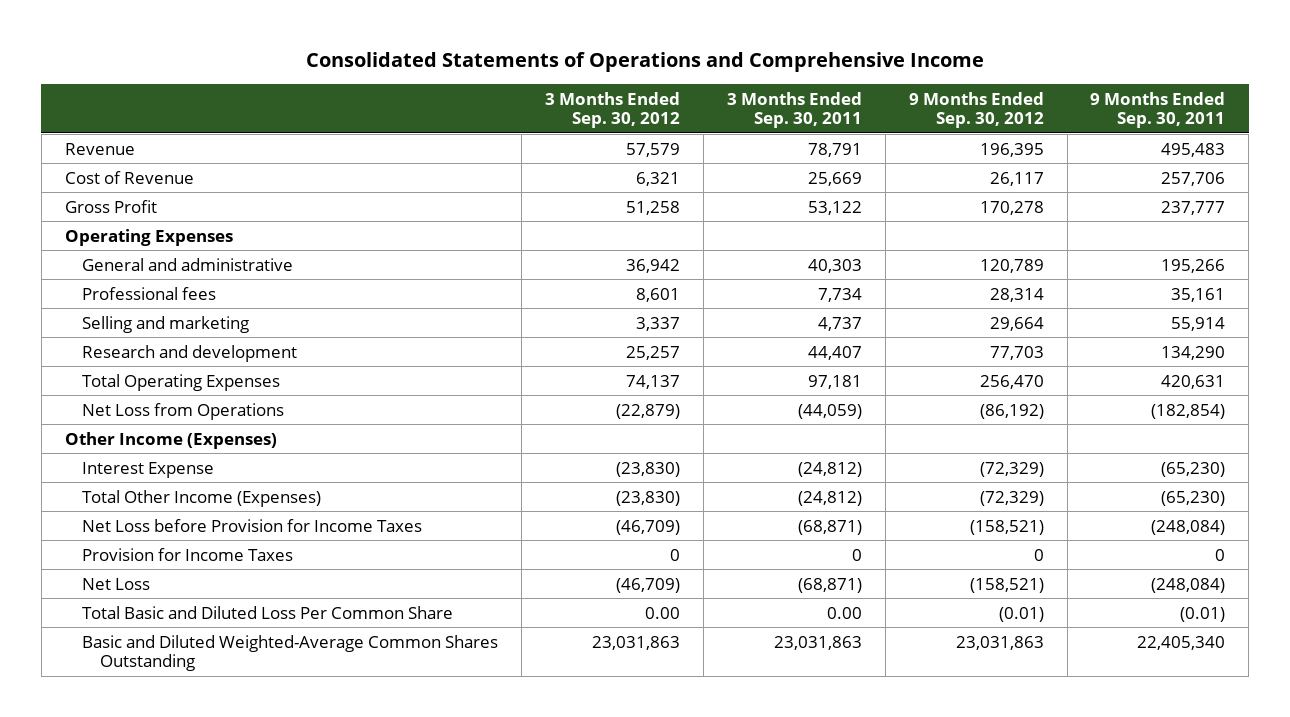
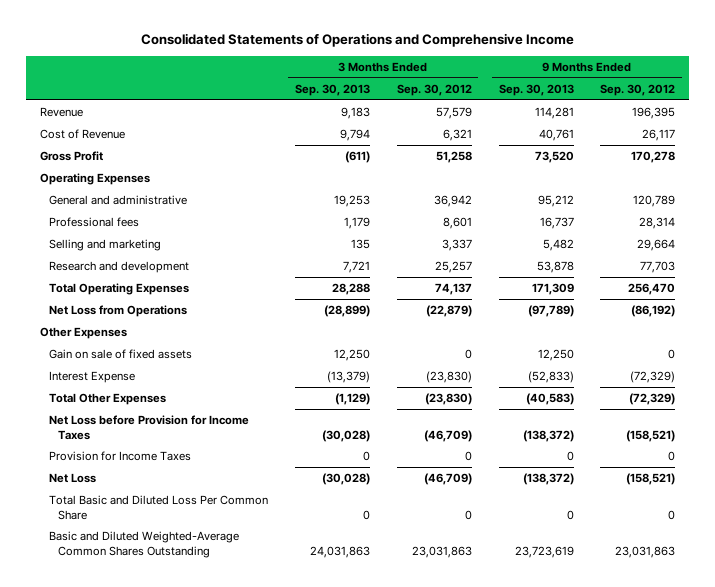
[726,91,862,128] 3 Months Ended Sep. 30, 2011 -> none
[1090,91,1226,128] 9 Months Ended Sep. 30, 2011 -> none
none -> [294,83,370,96] Sep. 30, 2013
none -> [498,83,574,96] Sep. 30, 2013
[64,431,277,449] Other Income (Expenses) -> [39,326,127,339] Other Expenses
none -> [48,348,192,359] Gain on sale of fixed assets
[82,489,322,507] Total Other Income (Expenses) -> [48,392,166,405] Total Other Expenses
[644,606,680,619] 0.00 -> [464,509,472,520] 0
[998,606,1044,622] (0.01) -> [668,509,676,520] 0

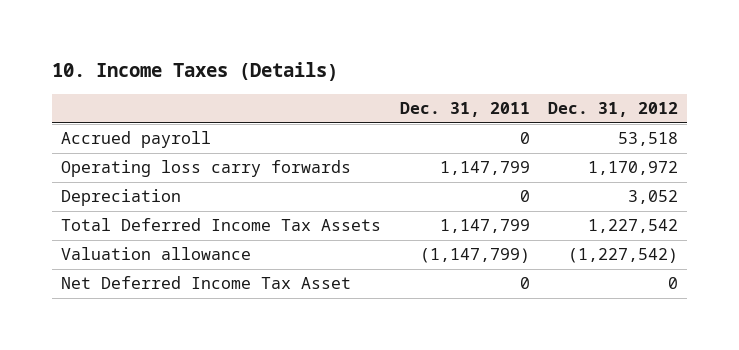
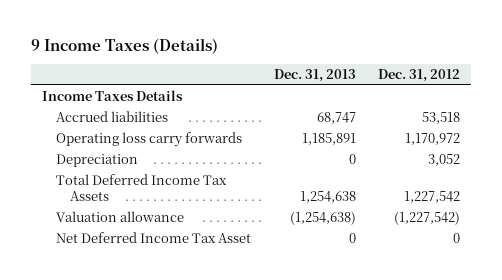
[52,62,339,82] 10. Income Taxes (Details) -> [30,38,218,55] 9 Income Taxes (Details)
[399,102,530,118] Dec. 31, 2011 -> none
none -> [273,69,356,83] Dec. 31, 2013
none -> [41,90,183,102] Income Taxes Details
[61,131,212,149] Accrued payroll -> [56,111,169,123] Accrued liabilities

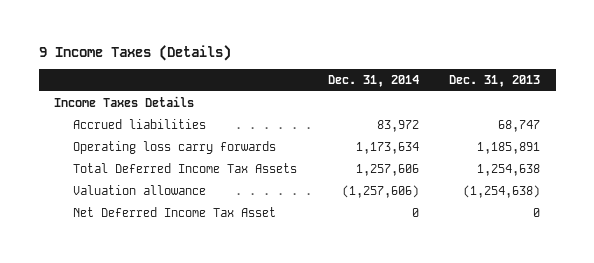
[378,69,461,83] Dec. 31, 2012 -> none
none -> [327,75,419,88] Dec. 31, 2014
[56,154,139,168] Depreciation -> none

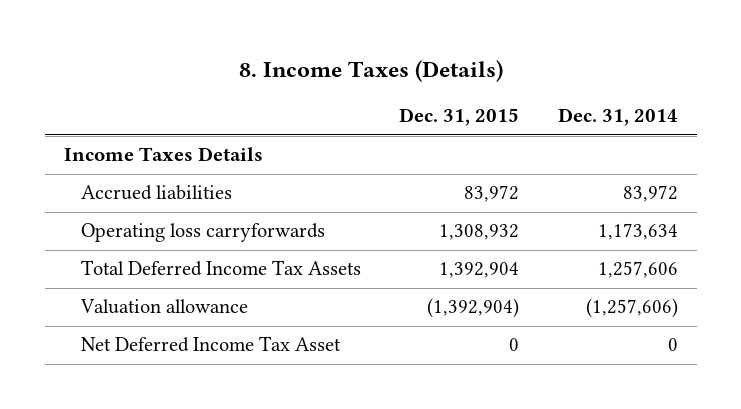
[38,45,231,62] 9 Income Taxes (Details) -> [238,59,503,82] 8. Income Taxes (Details)
[449,75,541,88] Dec. 31, 2013 -> none
none -> [399,108,520,127] Dec. 31, 2015
[72,141,276,155] Operating loss carry forwards -> [81,223,326,243] Operating loss carryforwards

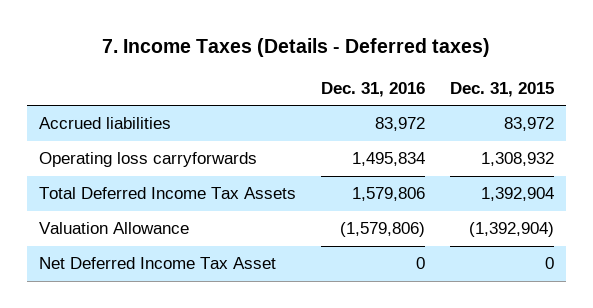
[238,59,503,82] 8. Income Taxes (Details) -> [102,38,491,58] 7. Income Taxes (Details - Deferred taxes)
[557,108,678,127] Dec. 31, 2014 -> none
none -> [320,81,425,97] Dec. 31, 2016
[63,147,263,162] Income Taxes Details -> none
[80,299,249,315] Valuation allowance -> [39,222,190,235] Valuation Allowance

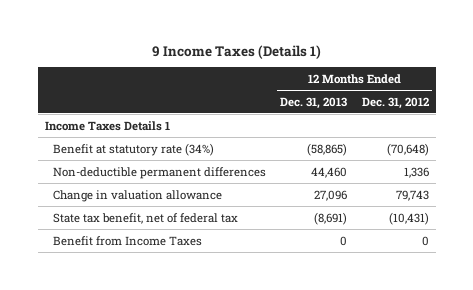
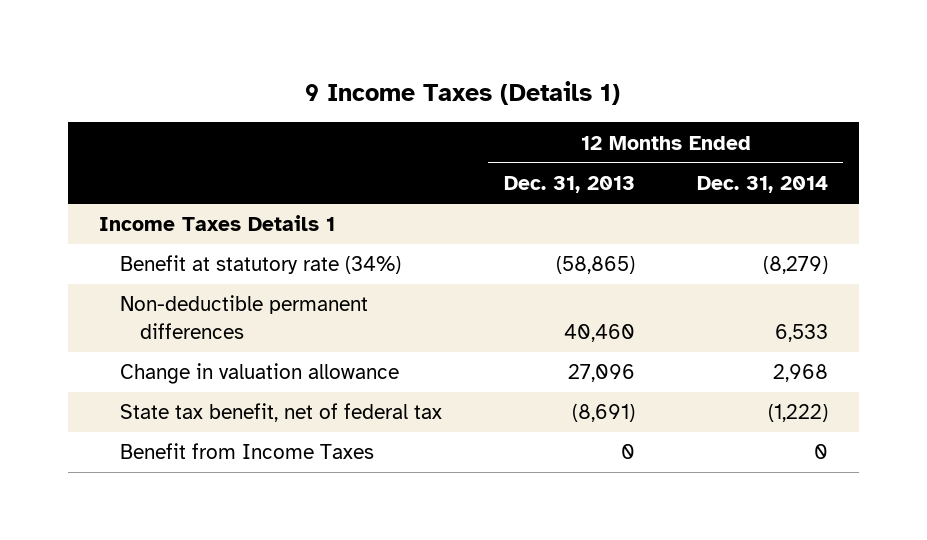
[361,96,429,109] Dec. 31, 2012 -> none
none -> [696,176,828,194] Dec. 31, 2014
[311,166,348,178] 44,460 -> [563,323,635,342] 40,460

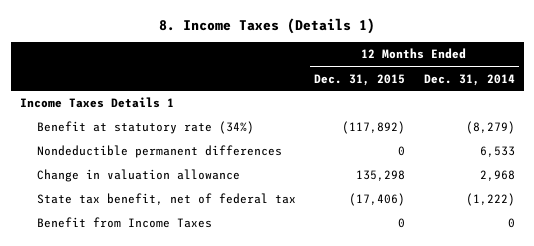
[305,80,621,105] 9 Income Taxes (Details 1) -> [159,17,376,34] 8. Income Taxes (Details 1)
[503,176,635,194] Dec. 31, 2013 -> none
none -> [314,73,406,86] Dec. 31, 2015
[119,295,368,339] Non-deductible permanent differences -> [36,145,282,159] Nondeductible permanent differences

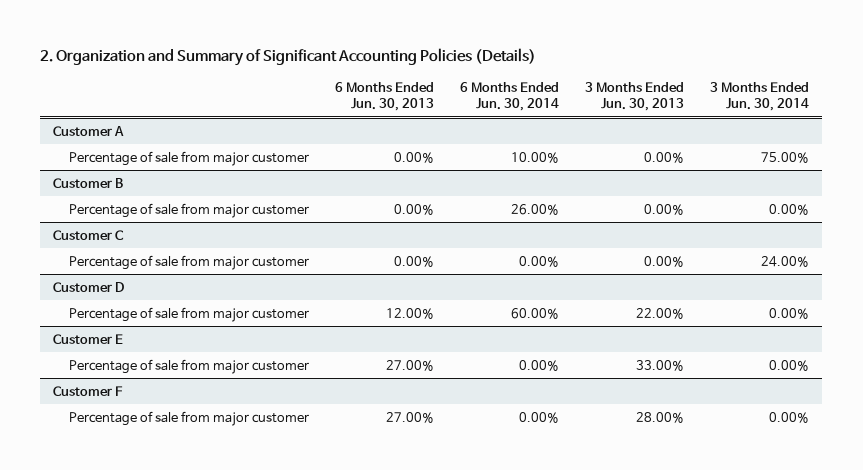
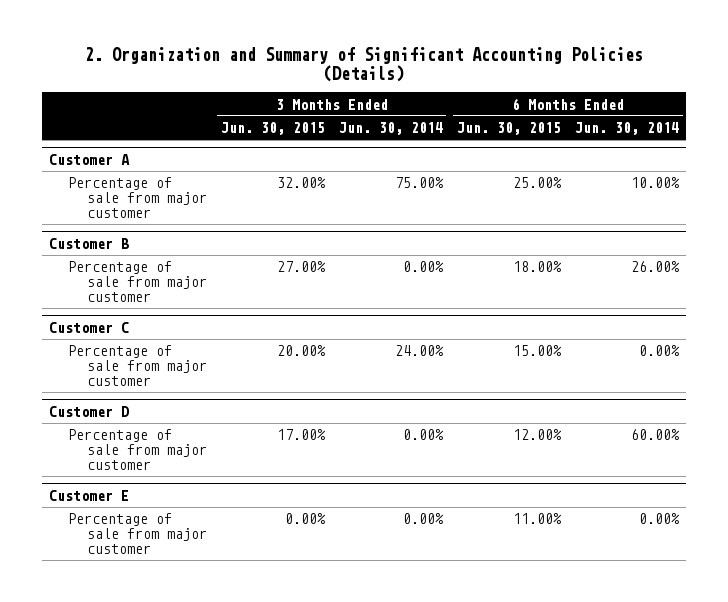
[335,81,435,112] 6 Months Ended Jun. 30, 2013 -> none
[585,81,685,112] 3 Months Ended Jun. 30, 2013 -> none
none -> [220,122,325,136] Jun. 30, 2015
none -> [456,122,561,136] Jun. 30, 2015
[53,385,124,396] Customer F -> none
[69,410,310,426] Percentage of sale from major customer -> none

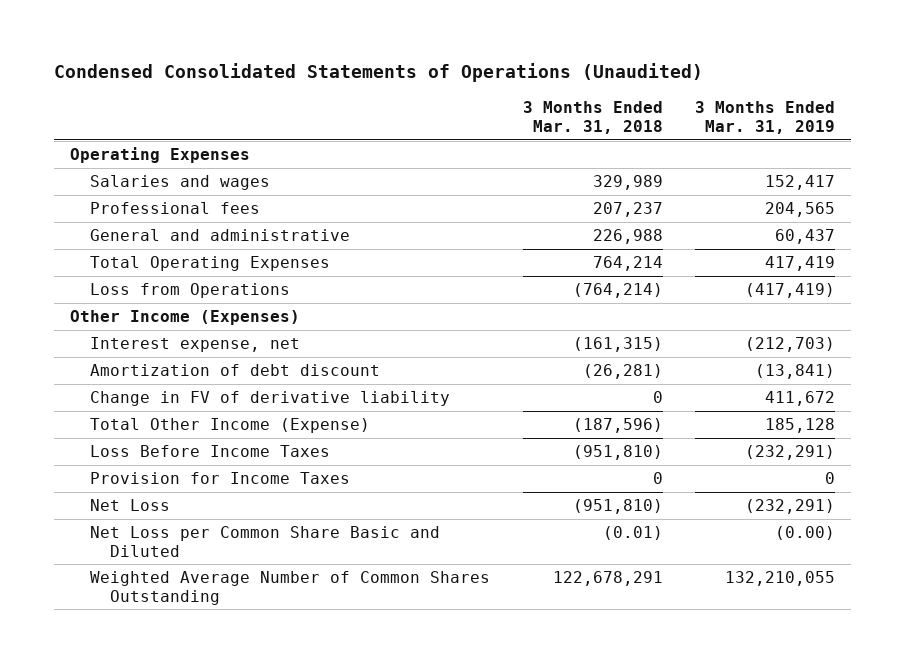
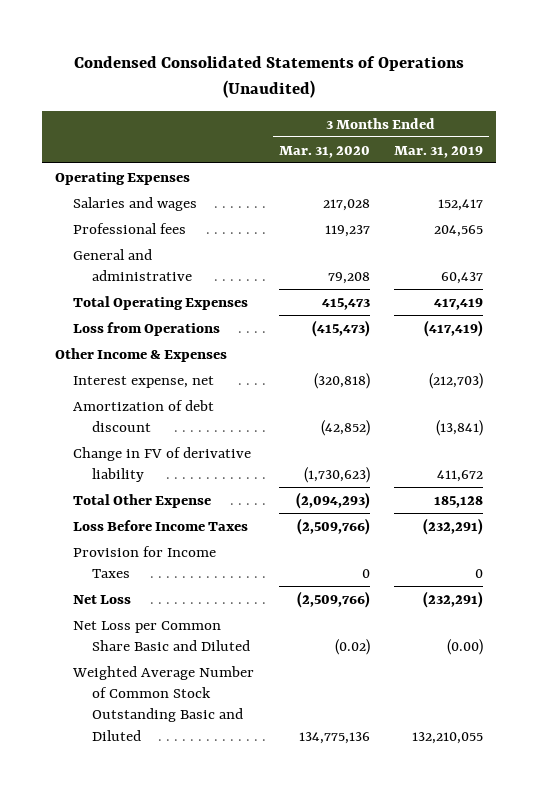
[522,101,663,135] 3 Months Ended Mar. 31, 2018 -> none
none -> [278,145,370,158] Mar. 31, 2020
[70,310,301,326] Other Income (Expenses) -> [54,347,227,362] Other Income & Expenses
[89,418,370,434] Total Other Income (Expense) -> [73,493,212,508] Total Other Expense
[89,571,490,605] Weighted Average Number of Common Shares Outstanding -> [72,665,255,741] Weighted Average Number of Common Stock Outstanding Basic and Diluted

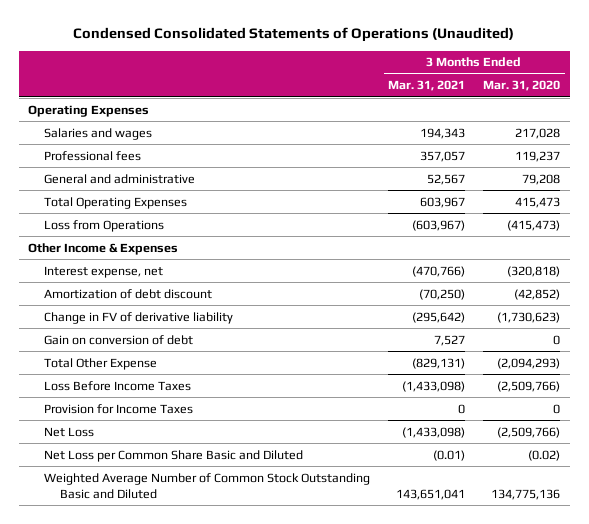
[394,145,484,158] Mar. 31, 2019 -> none
none -> [388,80,466,92] Mar. 31, 2021
none -> [44,334,194,345] Gain on conversion of debt

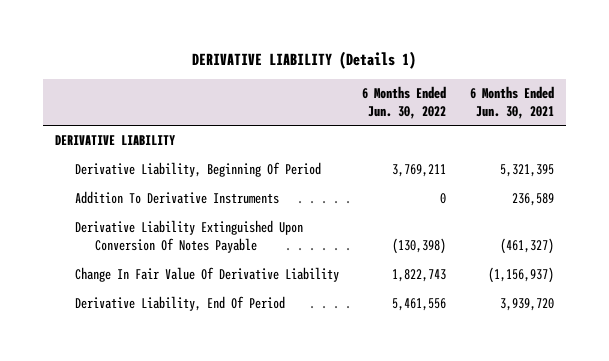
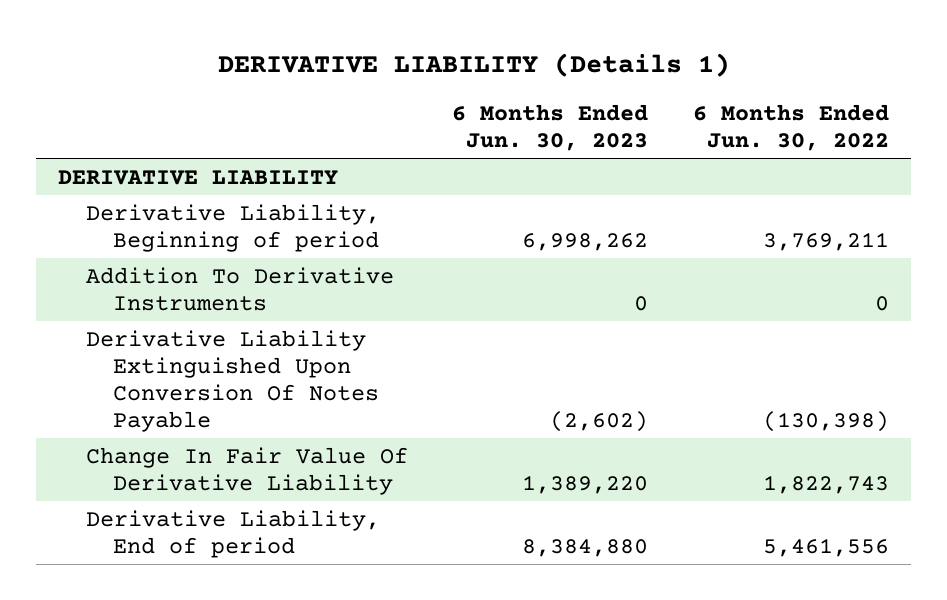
[469,85,554,119] 6 Months Ended Jun. 30, 2021 -> none
none -> [452,103,649,151] 6 Months Ended Jun. 30, 2023
[74,162,321,178] Derivative Liability, Beginning Of Period -> [85,203,380,252] Derivative Liability, Beginning of period
[74,296,285,312] Derivative Liability, End Of Period -> [85,509,380,558] Derivative Liability, End of period

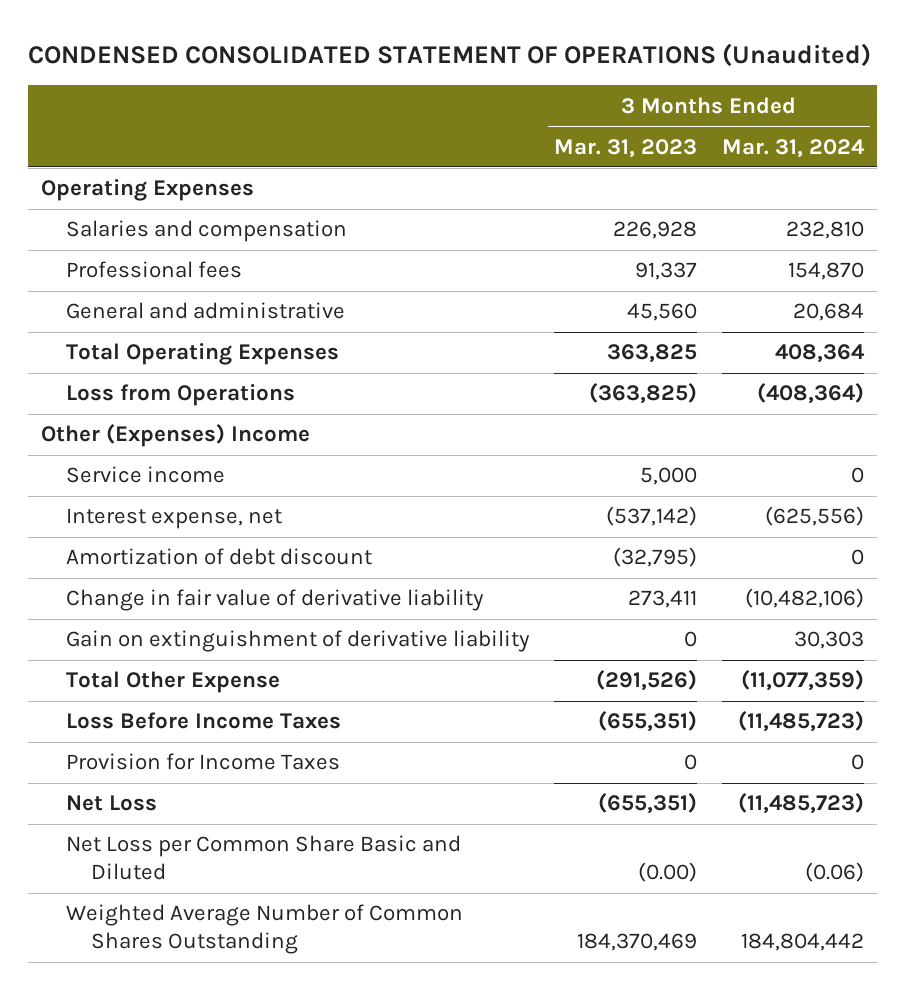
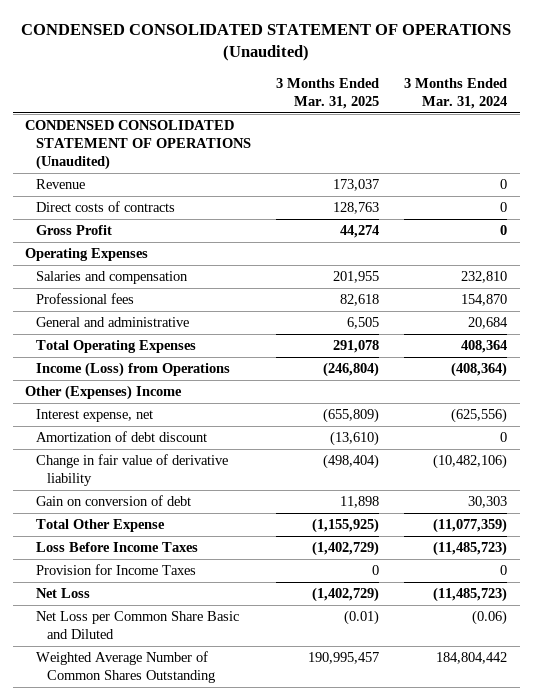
[553,138,697,158] Mar. 31, 2023 -> none
none -> [276,77,380,109] 3 Months Ended Mar. 31, 2025
none -> [25,119,252,171] CONDENSED CONSOLIDATED STATEMENT OF OPERATIONS (Unaudited)
none -> [36,178,86,189] Revenue
none -> [36,200,176,212] Direct costs of contracts
none -> [36,224,113,235] Gross Profit
[65,384,295,407] Loss from Operations -> [36,361,231,377] Income (Loss) from Operations
[65,466,225,484] Service income -> none
[65,630,530,653] Gain on extinguishment of derivative liability -> [36,494,192,506] Gain on conversion of debt

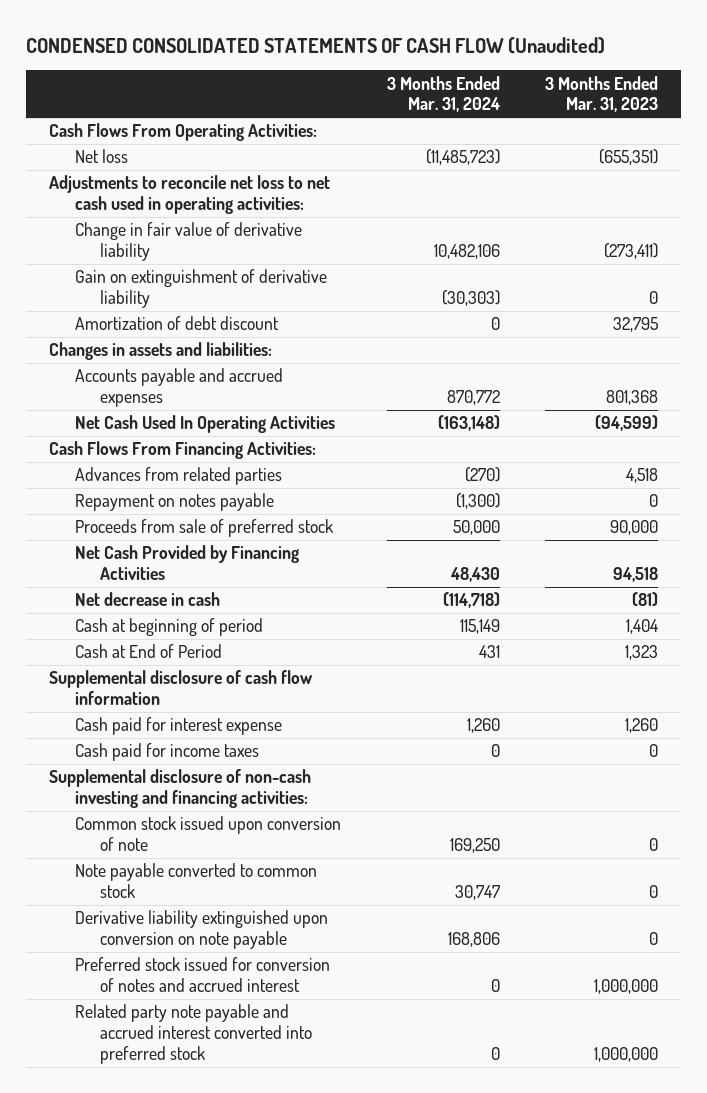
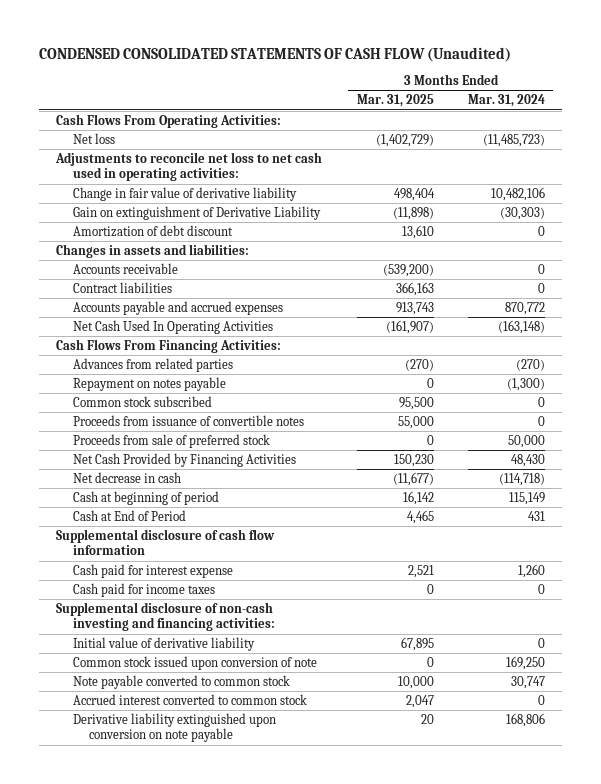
[545,75,659,113] 3 Months Ended Mar. 31, 2023 -> none
none -> [356,94,434,108] Mar. 31, 2025
[74,269,327,309] Gain on extinguishment of derivative liability -> [72,205,321,220] Gain on extinguishment of Derivative Liability
none -> [72,262,178,274] Accounts receivable
none -> [72,281,172,293] Contract liabilities
none -> [72,395,212,407] Common stock subscribed
none -> [72,414,304,426] Proceeds from issuance of convertible notes
none -> [72,636,255,651] Initial value of derivative liability
none -> [72,693,307,705] Accrued interest converted to common stock
[74,957,330,993] Preferred stock issued for conversion of notes and accrued interest -> none
[74,1004,313,1065] Related party note payable and accrued interest converted into preferred stock -> none

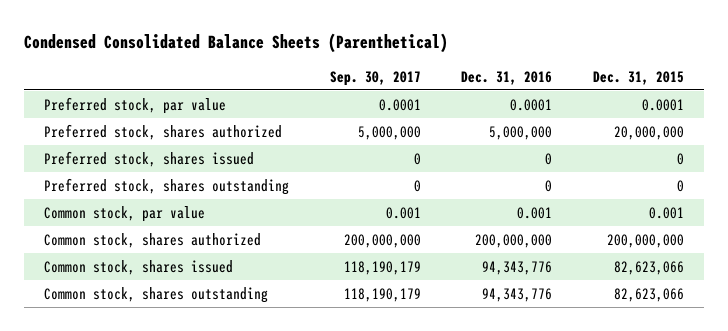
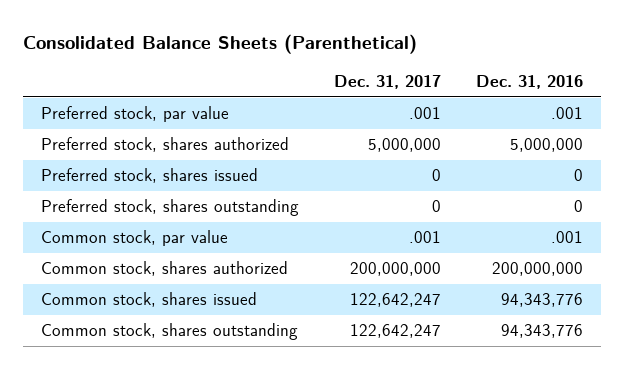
[23,32,448,53] Condensed Consolidated Balance Sheets (Parenthetical) -> [23,34,418,55] Consolidated Balance Sheets (Parenthetical)
[329,70,421,86] Sep. 30, 2017 -> none
[592,70,684,85] Dec. 31, 2015 -> none
none -> [333,74,441,89] Dec. 31, 2017
[510,98,553,111] 0.0001 -> [551,107,584,120] .001
[517,206,553,219] 0.001 -> [551,231,584,244] .001

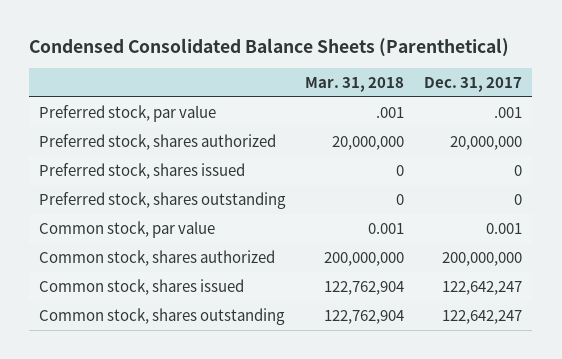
[23,34,418,55] Consolidated Balance Sheets (Parenthetical) -> [29,37,510,57] Condensed Consolidated Balance Sheets (Parenthetical)
[476,74,584,89] Dec. 31, 2016 -> none
none -> [305,76,405,92] Mar. 31, 2018
[367,138,441,153] 5,000,000 -> [450,136,523,151] 20,000,000
[408,231,441,244] .001 -> [486,223,523,235] 0.001

